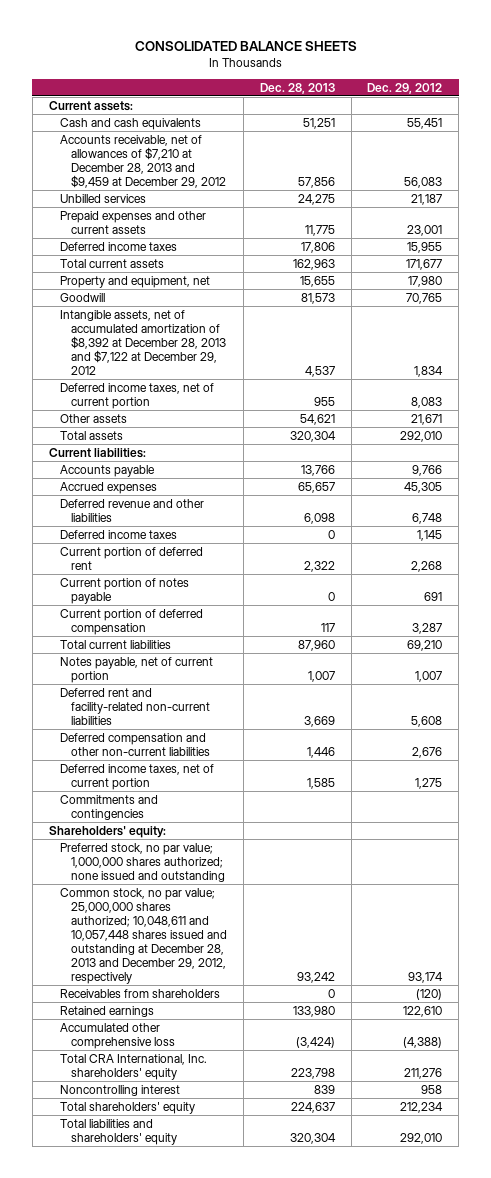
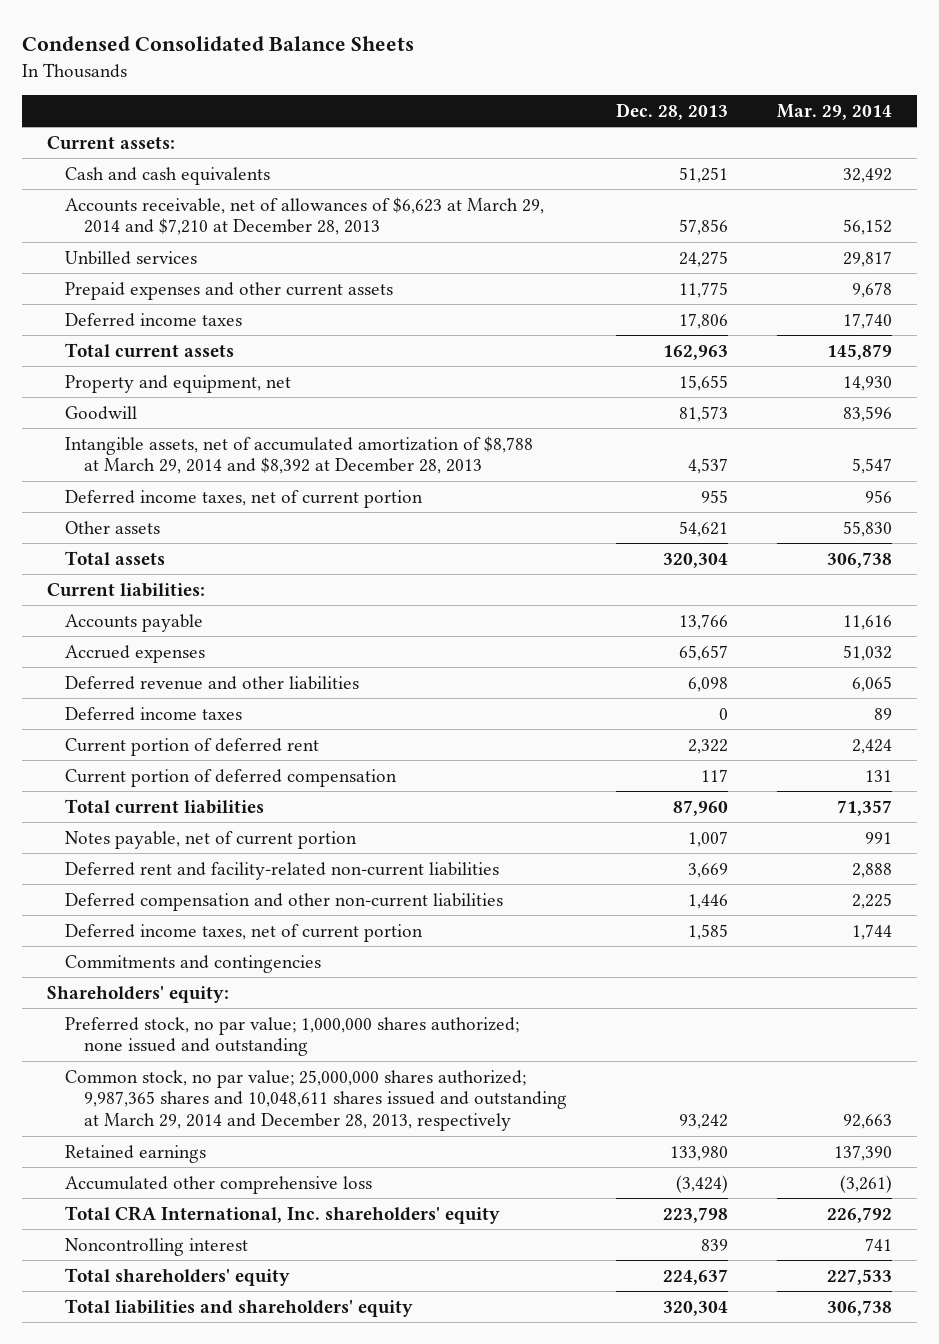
[134,40,357,51] CONSOLIDATED BALANCE SHEETS -> [22,36,415,52] Condensed Consolidated Balance Sheets
[367,82,443,94] Dec. 29, 2012 -> none
none -> [777,104,893,121] Mar. 29, 2014
[59,134,226,188] Accounts receivable, net of allowances of $7,210 at December 28, 2013 and $9,459 at December 29, 2012 -> [65,196,545,236] Accounts receivable, net of allowances of $6,623 at March 29, 2014 and $7,210 at December 28, 2013
[59,309,226,376] Intangible assets, net of accumulated amortization of $8,392 at December 28, 2013 and $7,122 at December 29, 2012 -> [65,435,534,475] Intangible assets, net of accumulated amortization of $8,788 at March 29, 2014 and $8,392 at December 28, 2013
[59,577,189,604] Current portion of notes payable -> none
[59,988,220,998] Receivables from shareholders -> none
[59,887,227,985] Common stock, no par value; 25,000,000 shares authorized; 10,048,611 and 10,057,448 shares issued and outstanding at December 28, 2013 and December 29, 2012, respectively -> [65,1069,567,1132] Common stock, no par value; 25,000,000 shares authorized; 9,987,365 shares and 10,048,611 shares issued and outstanding at March 29, 2014 and December 28, 2013, respectively

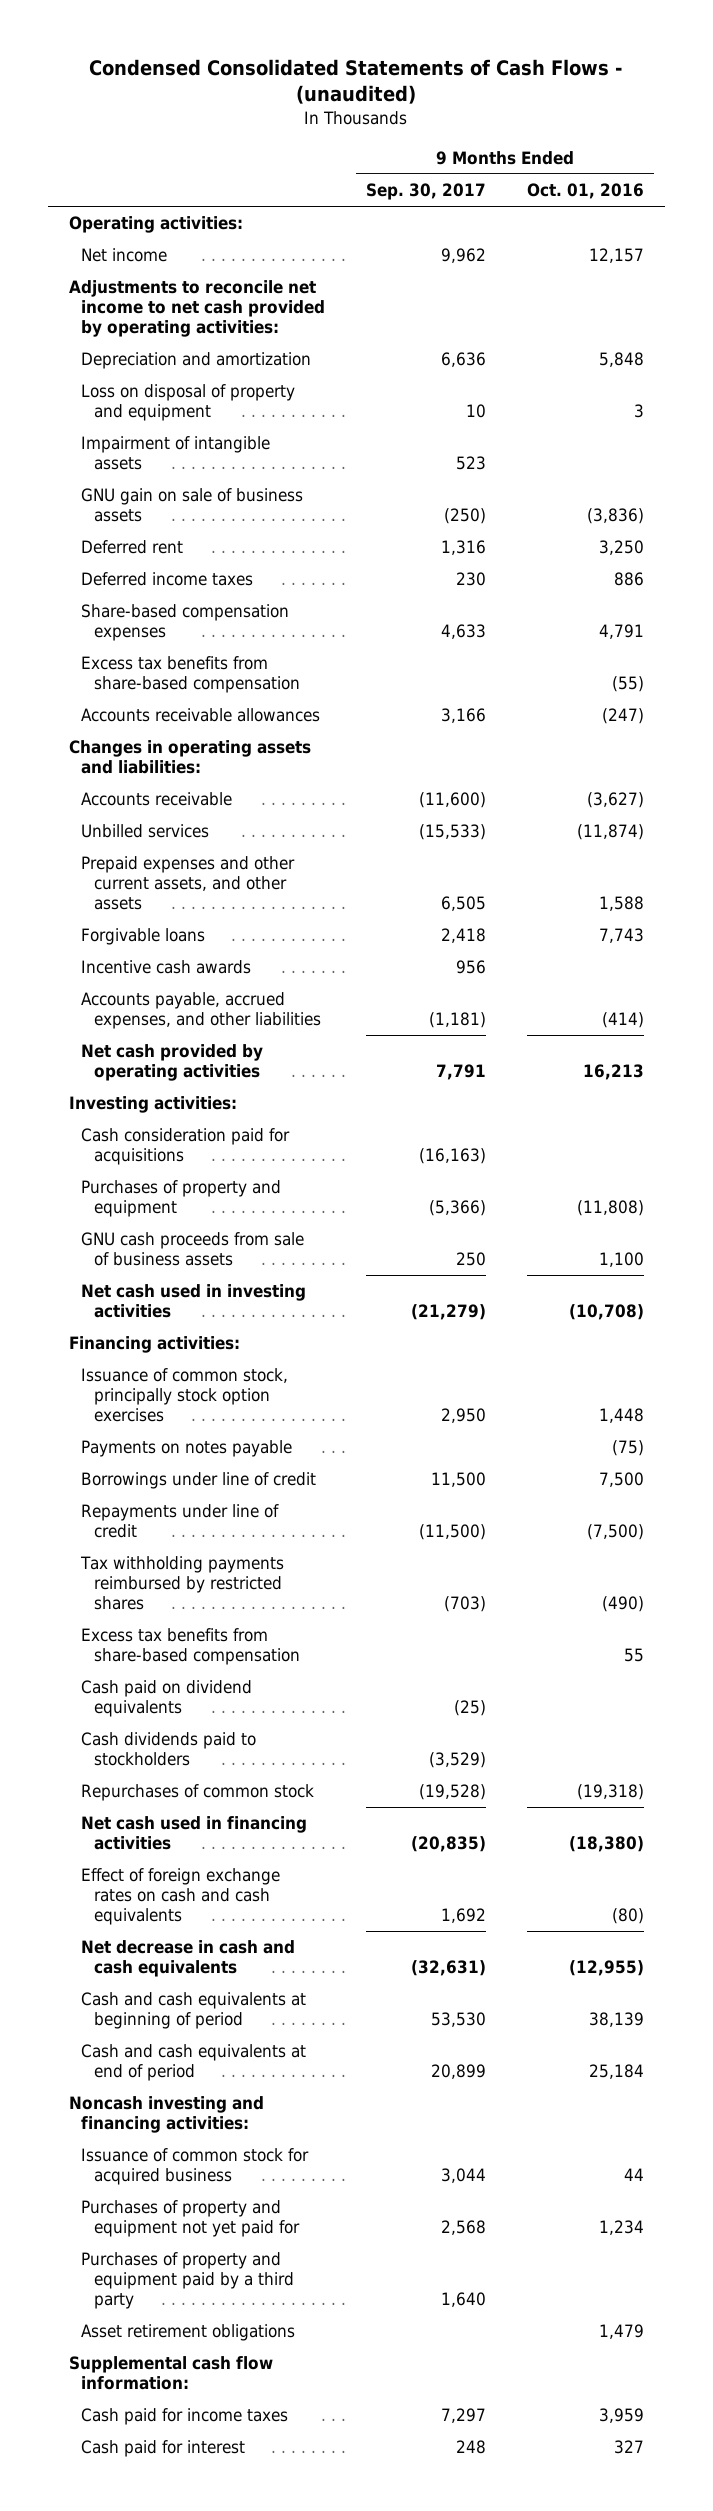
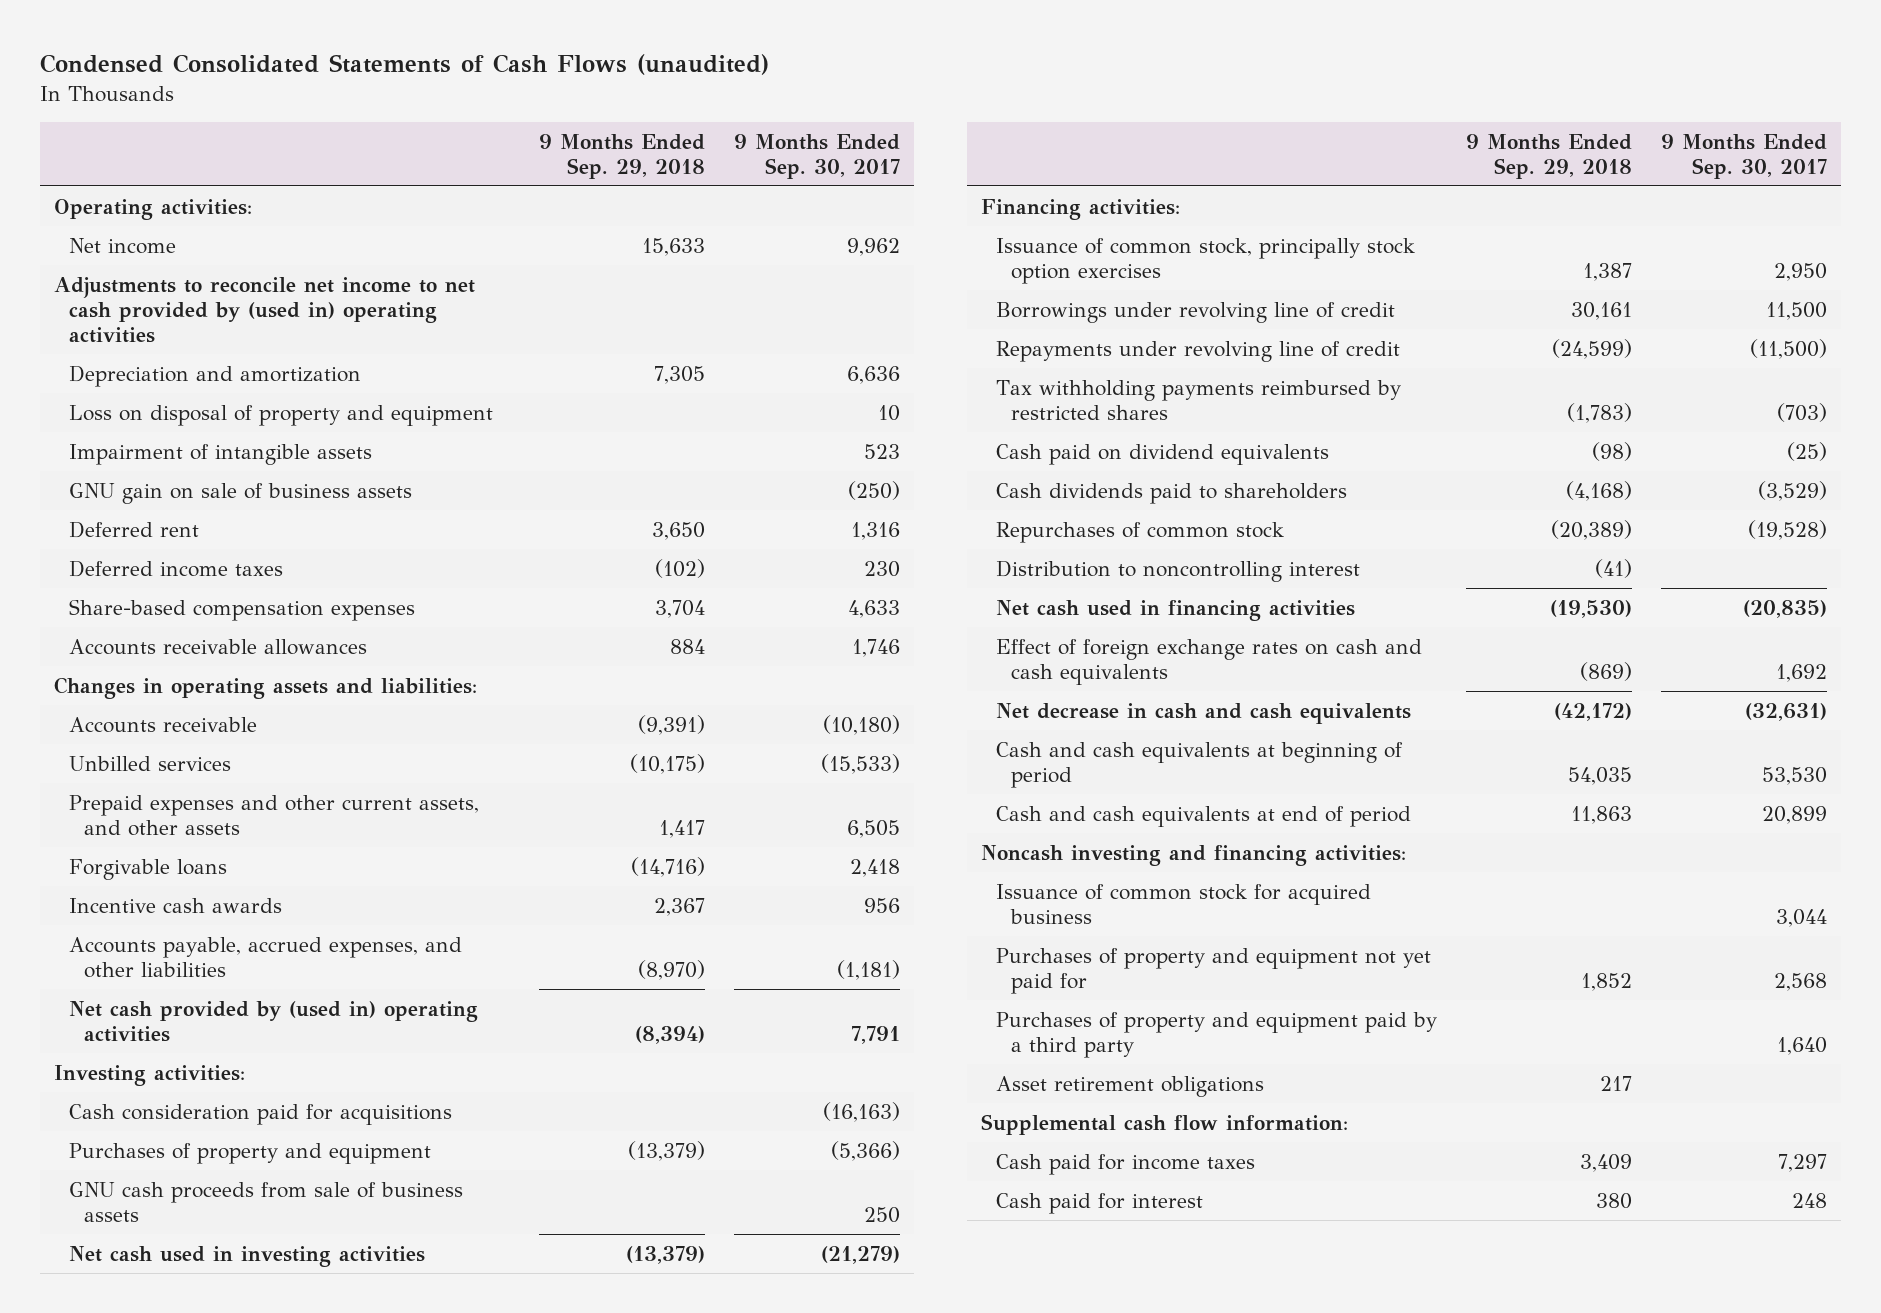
[89,58,623,105] Condensed Consolidated Statements of Cash Flows - (unaudited) -> [39,54,769,76] Condensed Consolidated Statements of Cash Flows (unaudited)
[527,183,645,200] Oct. 01, 2016 -> none
none -> [538,133,705,179] 9 Months Ended Sep. 29, 2018
[68,280,326,337] Adjustments to reconcile net income to net cash provided by operating activities: -> [53,276,475,343] Adjustments to reconcile net income to net cash provided by (used in) operating activities
[81,656,300,694] Excess tax benefits from share-based compensation -> none
[441,708,487,724] 3,166 -> [851,638,900,657] 1,746
[419,792,487,809] (11,600) -> [822,714,900,735] (10,180)
[81,1044,264,1082] Net cash provided by operating activities -> [68,1000,478,1042] Net cash provided by (used in) operating activities
[81,1440,293,1458] Payments on notes payable -> none
[81,1472,317,1490] Borrowings under line of credit -> [996,301,1396,323] Borrowings under revolving line of credit
[81,1504,280,1539] Repayments under line of credit -> [996,340,1401,362] Repayments under revolving line of credit
[81,1628,300,1666] Excess tax benefits from share-based compensation -> none
[81,1732,257,1767] Cash dividends paid to stockholders -> [996,482,1348,504] Cash dividends paid to shareholders
none -> [996,559,1361,582] Distribution to noncontrolling interest

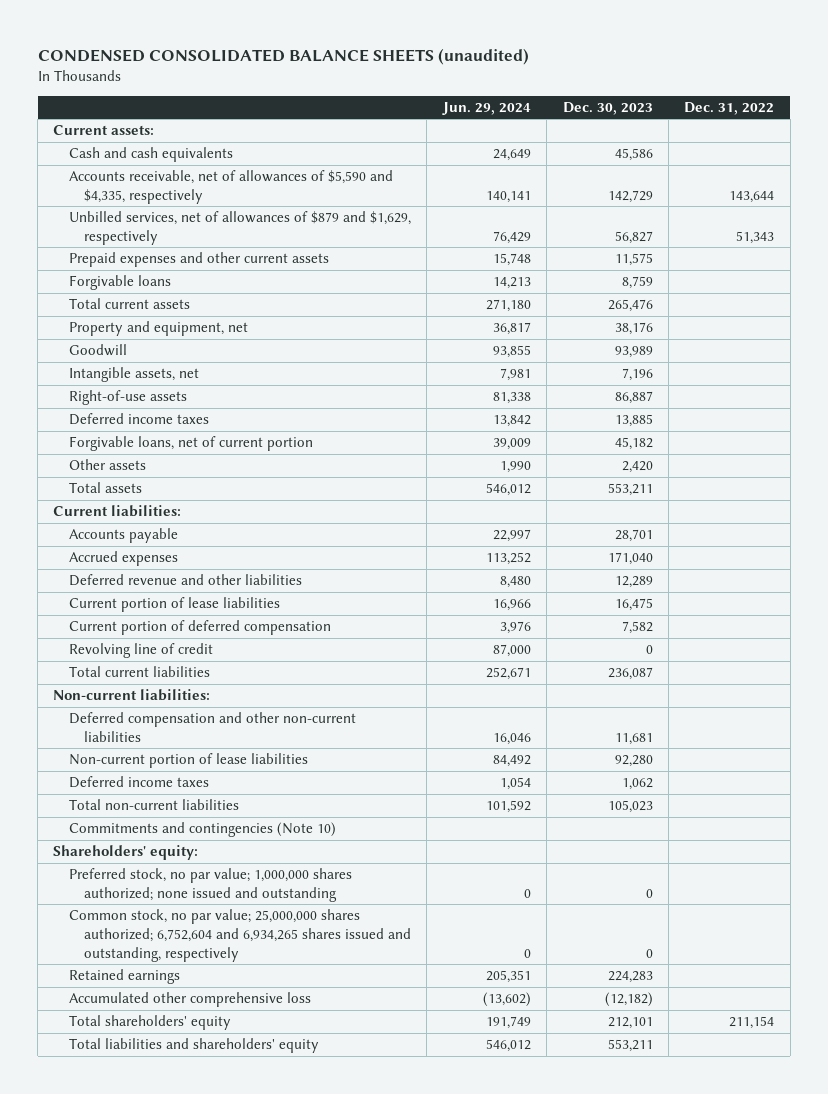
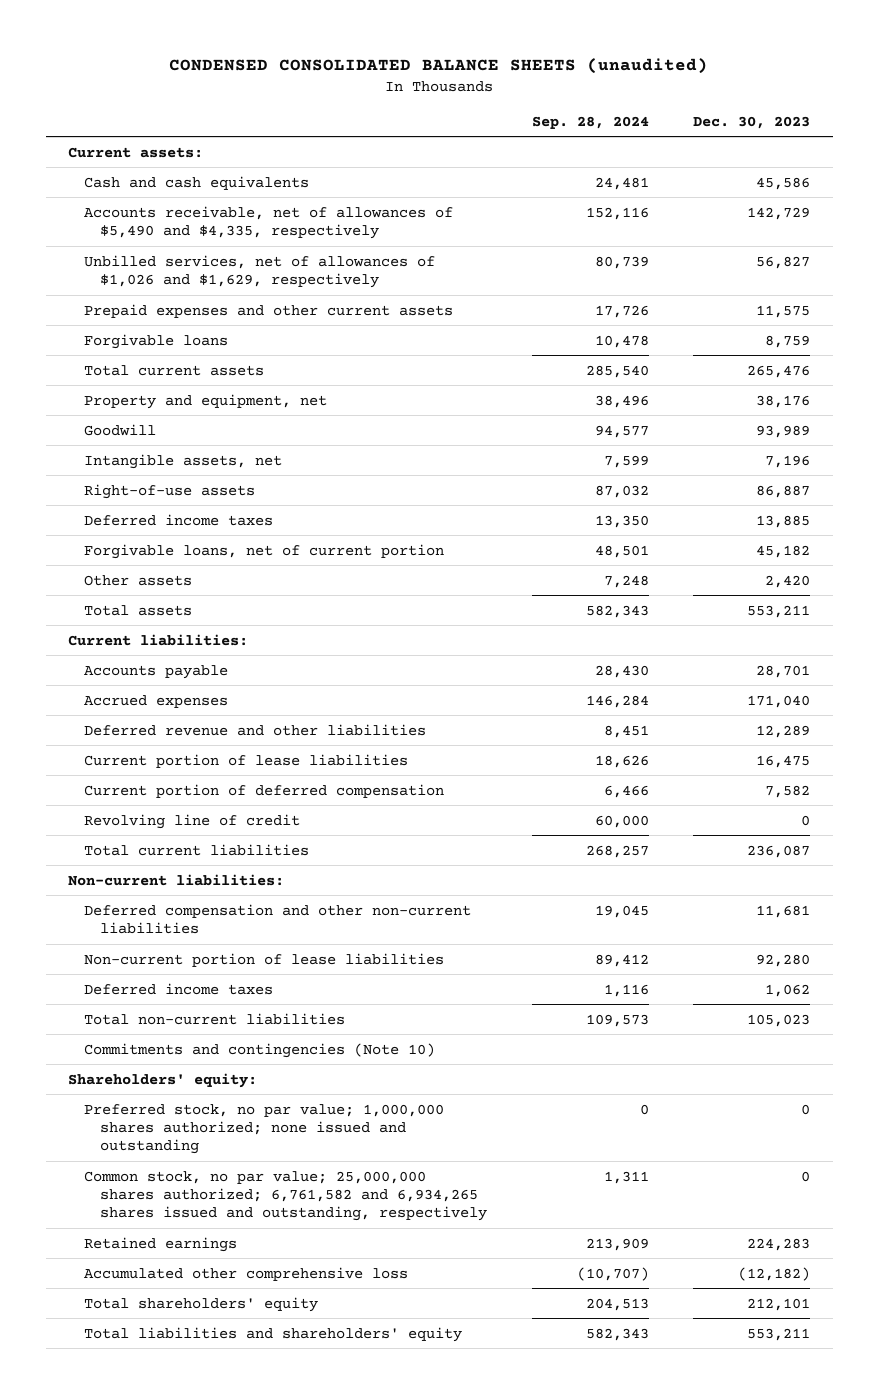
[441,101,531,115] Jun. 29, 2024 -> none
[684,101,775,115] Dec. 31, 2022 -> none
none -> [531,115,649,129] Sep. 28, 2024
[68,170,393,204] Accounts receivable, net of allowances of $5,590 and $4,335, respectively -> [84,205,454,239] Accounts receivable, net of allowances of $5,490 and $4,335, respectively
[68,211,411,245] Unbilled services, net of allowances of $879 and $1,629, respectively -> [84,254,436,288] Unbilled services, net of allowances of $1,026 and $1,629, respectively
[68,909,411,962] Common stock, no par value; 25,000,000 shares authorized; 6,752,604 and 6,934,265 shares issued and outstanding, respectively -> [84,1170,488,1222] Common stock, no par value; 25,000,000 shares authorized; 6,761,582 and 6,934,265 shares issued and outstanding, respectively

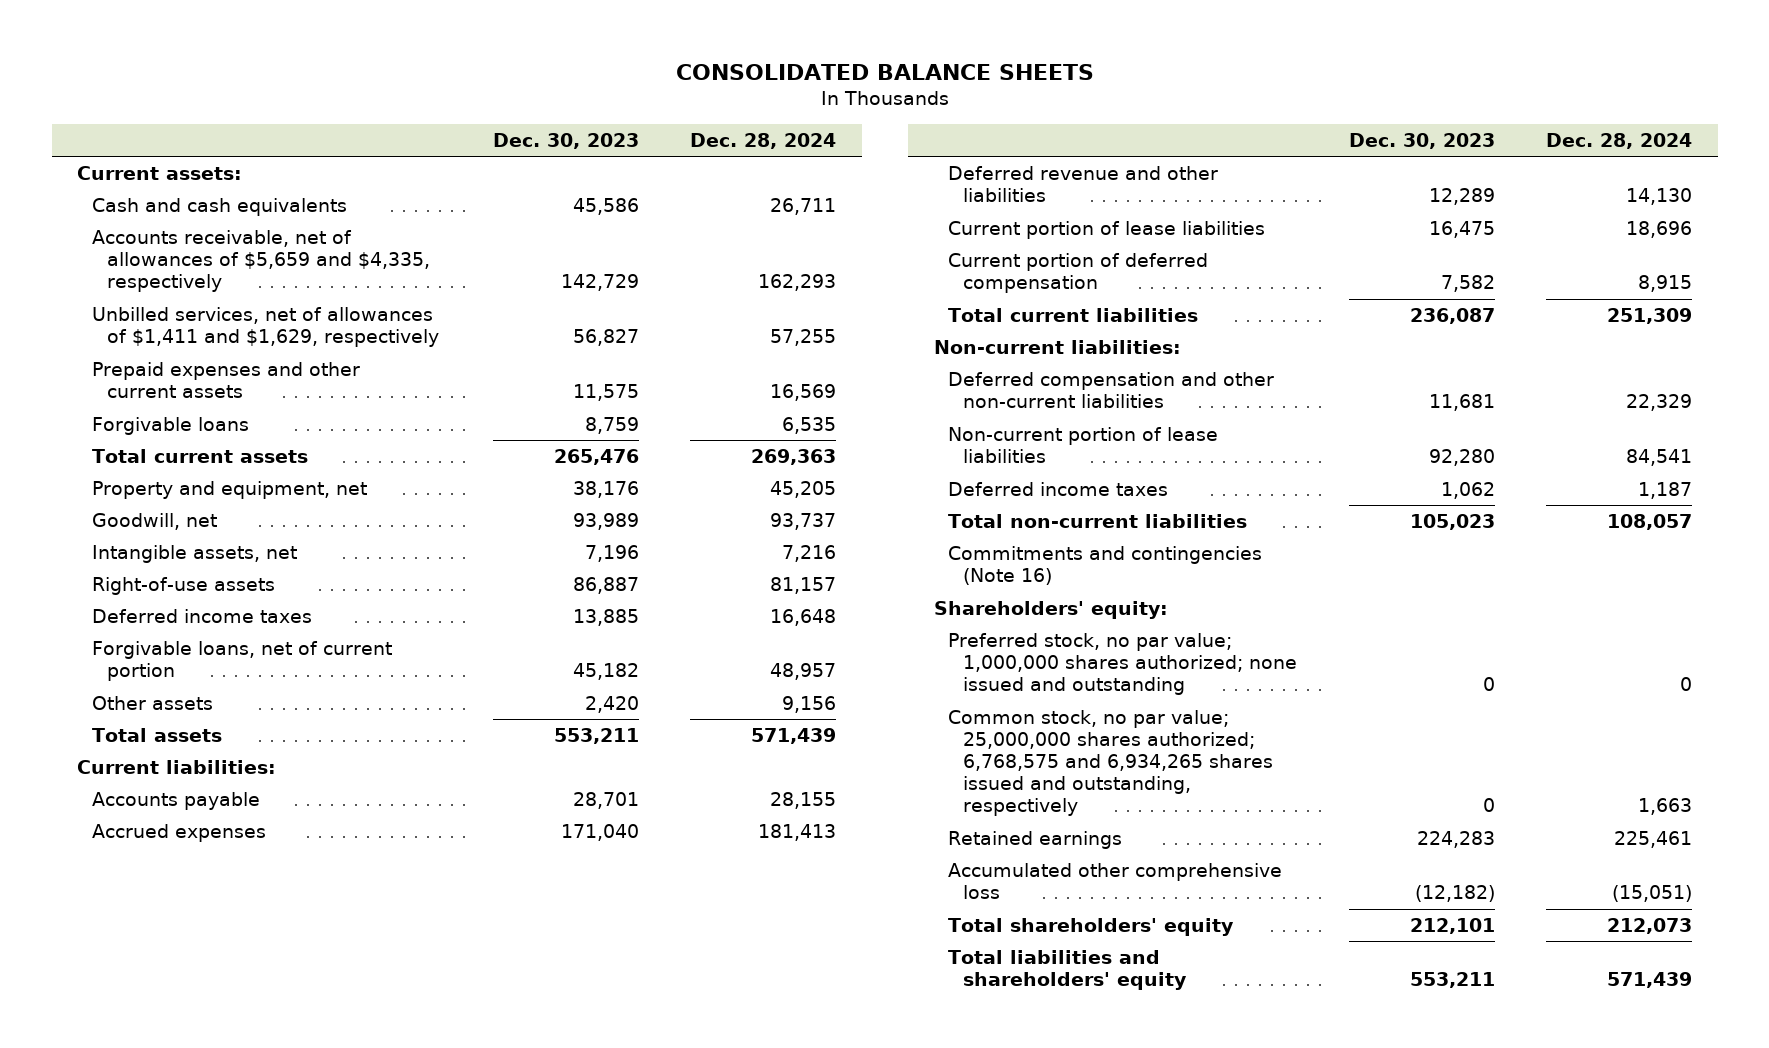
[169,57,709,74] CONDENSED CONSOLIDATED BALANCE SHEETS (unaudited) -> [675,64,1094,81] CONSOLIDATED BALANCE SHEETS
[531,115,649,129] Sep. 28, 2024 -> none
none -> [689,132,836,149] Dec. 28, 2024
[84,205,454,239] Accounts receivable, net of allowances of $5,490 and $4,335, respectively -> [92,229,431,293] Accounts receivable, net of allowances of $5,659 and $4,335, respectively
[84,254,436,288] Unbilled services, net of allowances of $1,026 and $1,629, respectively -> [92,306,440,348] Unbilled services, net of allowances of $1,411 and $1,629, respectively
[84,423,157,436] Goodwill -> [92,512,218,530] Goodwill, net
[84,813,301,829] Revolving line of credit -> none
[84,1042,436,1058] Commitments and contingencies (Note 10) -> [948,545,1263,586] Commitments and contingencies (Note 16)
[84,1170,488,1222] Common stock, no par value; 25,000,000 shares authorized; 6,761,582 and 6,934,265 shares issued and outstanding, respectively -> [948,709,1274,817] Common stock, no par value; 25,000,000 shares authorized; 6,768,575 and 6,934,265 shares issued and outstanding, respectively

